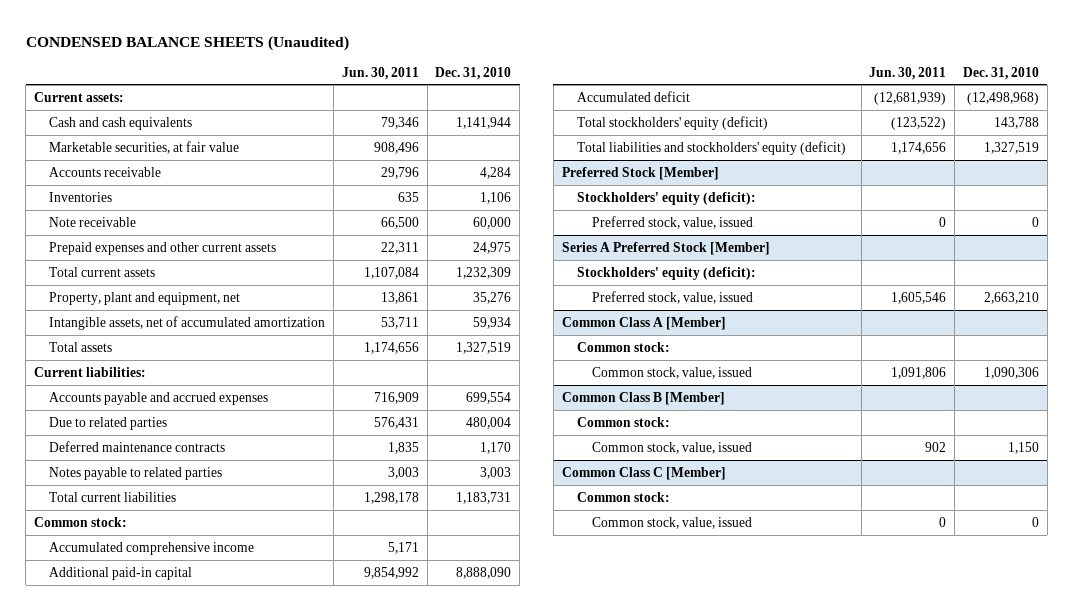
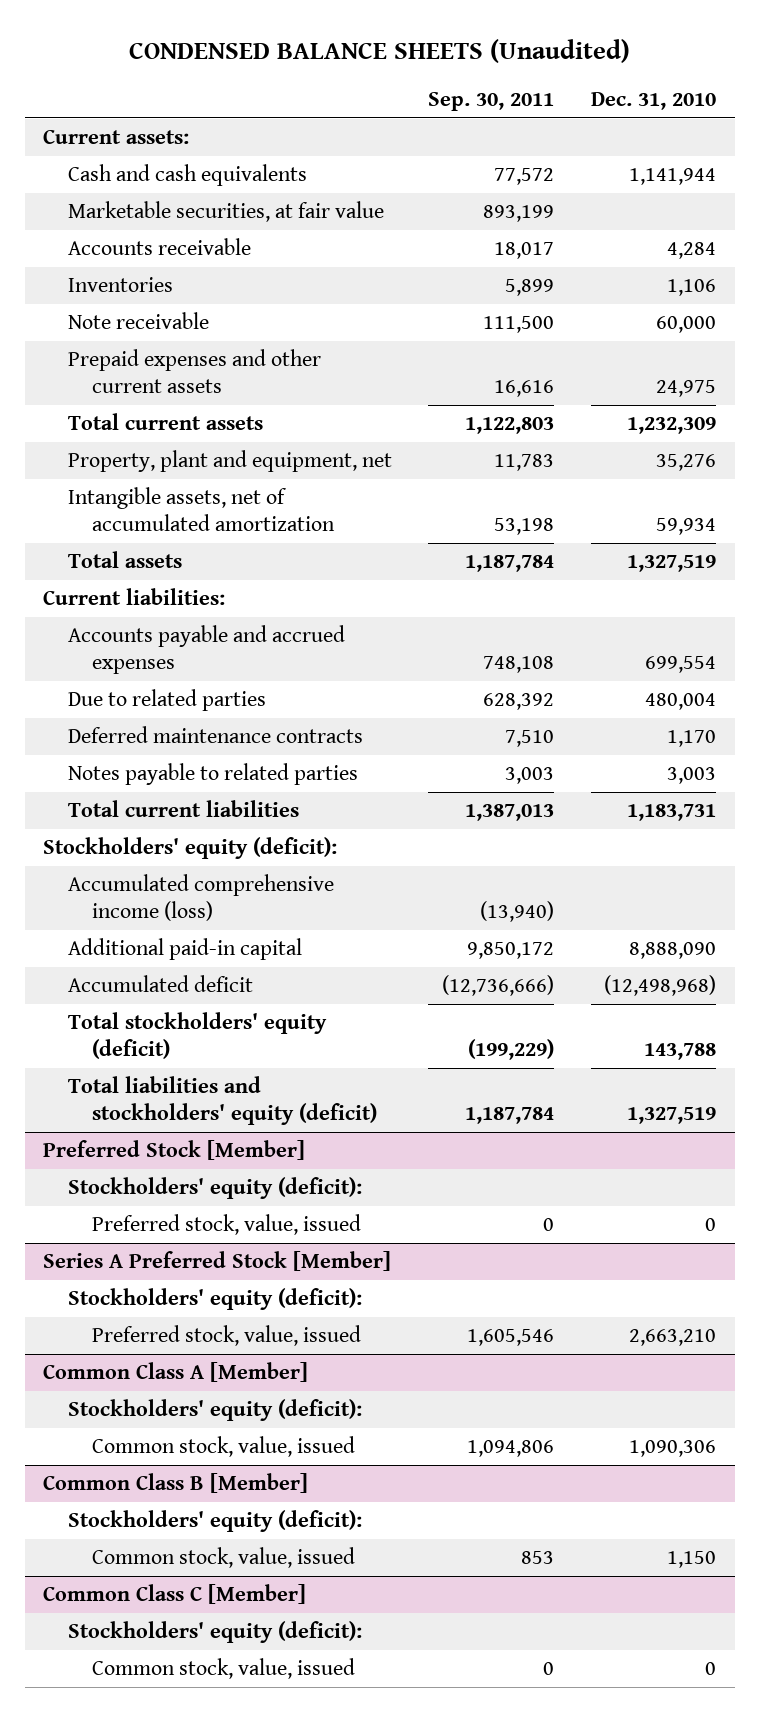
[341,66,419,80] Jun. 30, 2011 -> none
none -> [428,92,555,112] Sep. 30, 2011
[34,516,128,527] Common stock: -> none
none -> [42,837,337,860] Stockholders' equity (deficit):
[49,541,255,555] Accumulated comprehensive income -> [67,874,334,922] Accumulated comprehensive income (loss)
[576,341,670,352] Common stock: -> none
none -> [67,1399,362,1422] Stockholders' equity (deficit):
[576,416,670,427] Common stock: -> none
none -> [67,1510,362,1533] Stockholders' equity (deficit):
[576,491,670,502] Common stock: -> none
none -> [67,1621,362,1644] Stockholders' equity (deficit):

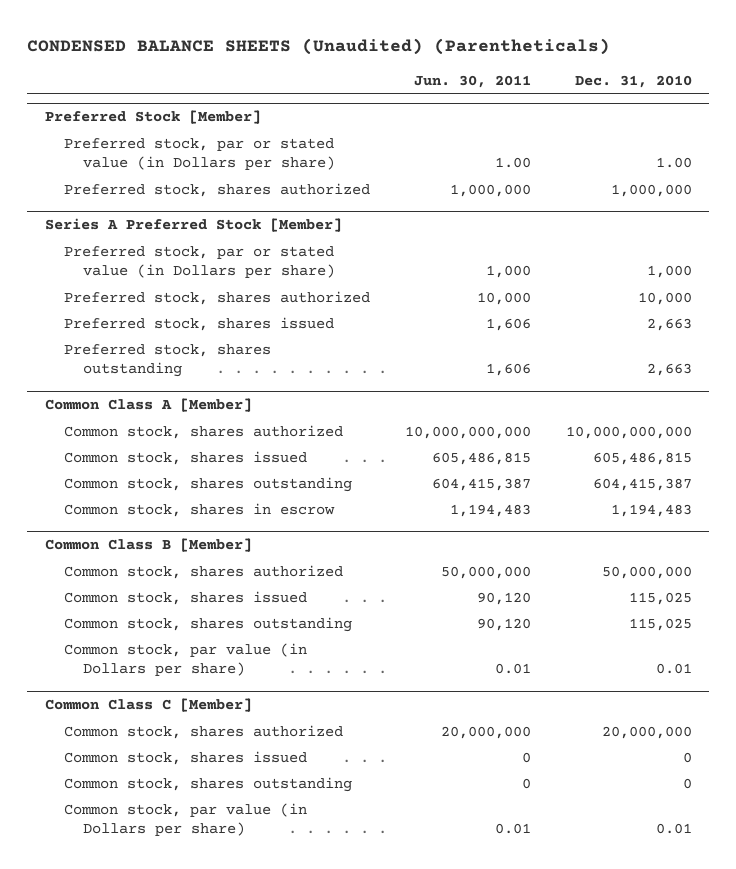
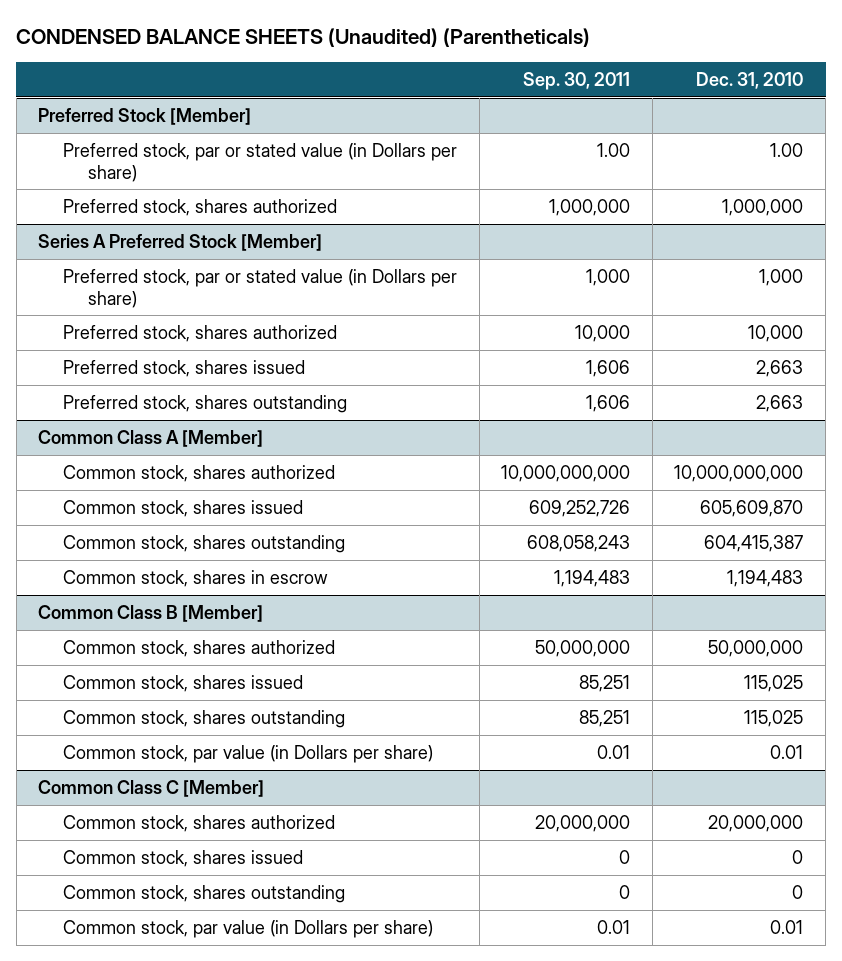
[413,74,531,88] Jun. 30, 2011 -> none
none -> [523,72,631,91] Sep. 30, 2011
[592,451,692,465] 605,486,815 -> [700,499,804,517] 605,609,870

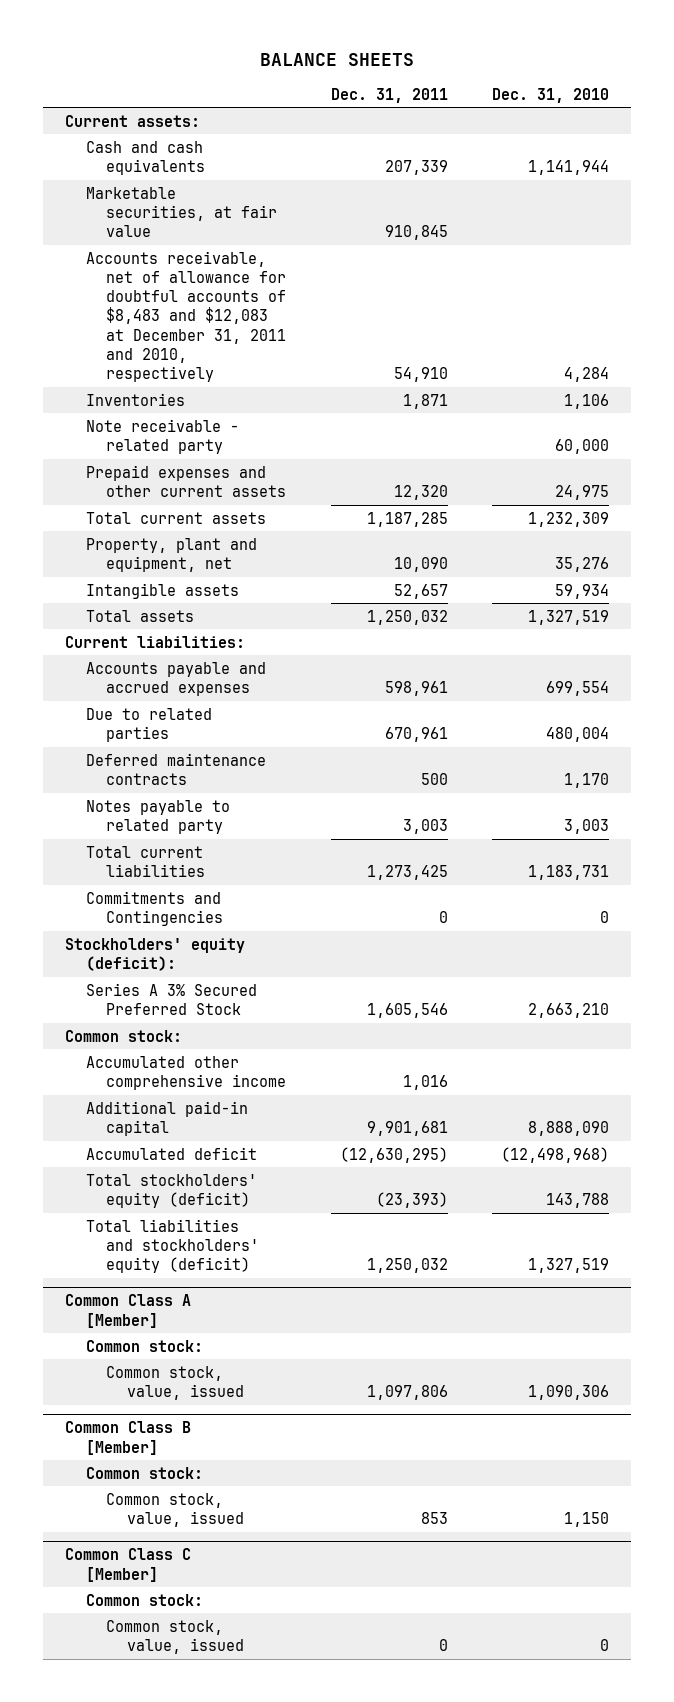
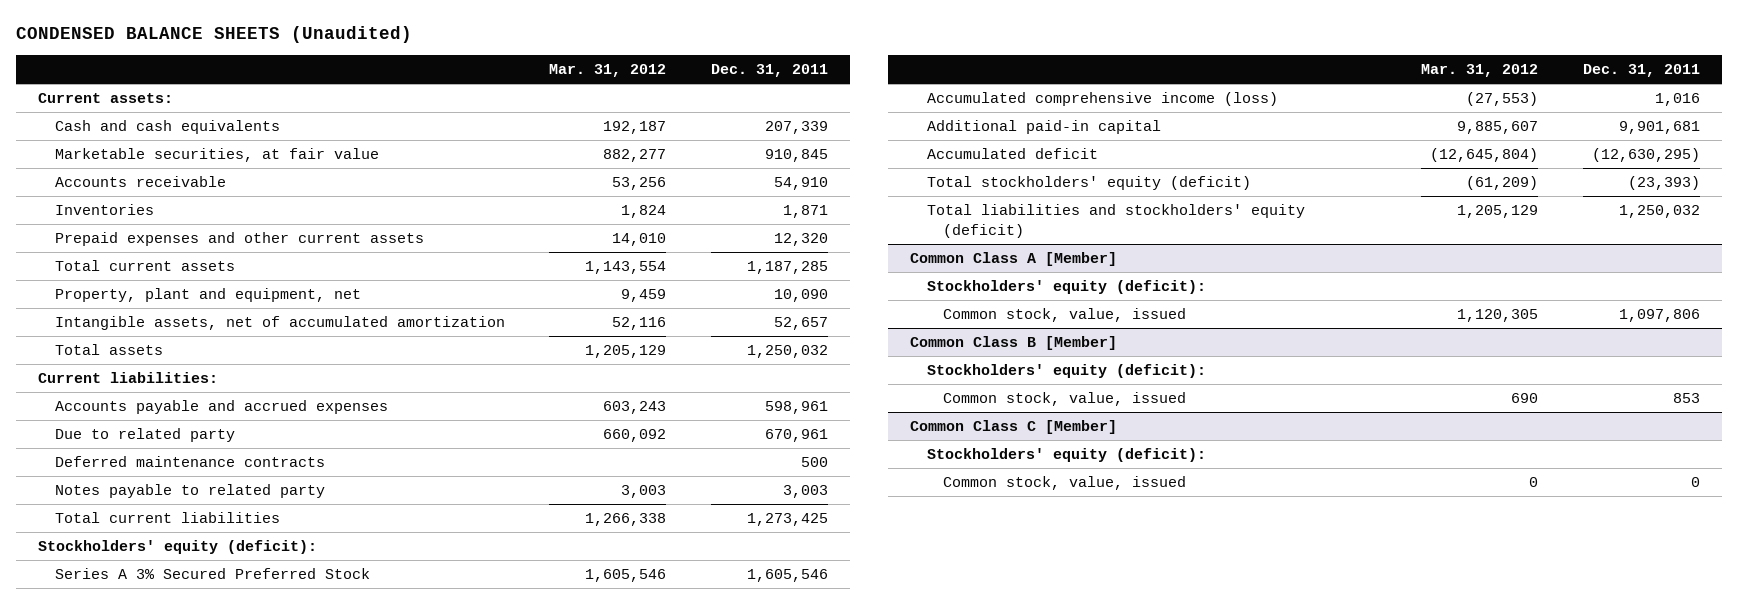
[260,53,415,67] BALANCE SHEETS -> [15,26,412,44] CONDENSED BALANCE SHEETS (Unaudited)
[492,87,610,103] Dec. 31, 2010 -> none
none -> [549,63,667,77] Mar. 31, 2012
[85,250,287,383] Accounts receivable, net of allowance for doubtful accounts of $8,483 and $12,083 at December 31, 2011 and 2010, respectively -> [54,176,226,188] Accounts receivable
[85,418,239,454] Note receivable - related party -> none
[85,582,239,599] Intangible assets -> [54,316,505,331] Intangible assets, net of accumulated amortization
[85,707,212,742] Due to related parties -> [54,428,235,443] Due to related party
[85,890,224,926] Commitments and Contingencies -> none
[65,1029,183,1042] Common stock: -> none
[85,1055,287,1090] Accumulated other comprehensive income -> [926,92,1278,107] Accumulated comprehensive income (loss)
[85,1339,203,1352] Common stock: -> none
none -> [926,280,1206,295] Stockholders' equity (deficit):
[85,1466,203,1479] Common stock: -> none
none -> [926,364,1206,379] Stockholders' equity (deficit):
[85,1593,203,1606] Common stock: -> none
none -> [926,448,1206,463] Stockholders' equity (deficit):

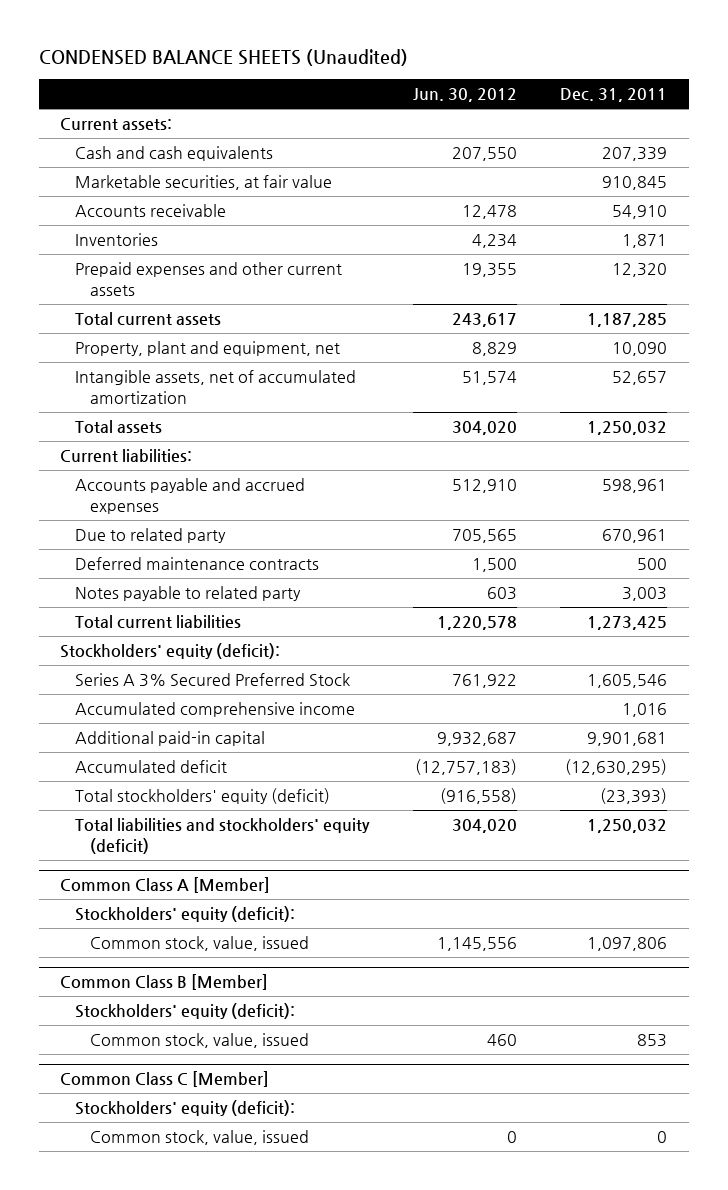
[549,63,667,77] Mar. 31, 2012 -> none
none -> [412,87,517,102] Jun. 30, 2012
[926,92,1278,107] Accumulated comprehensive income (loss) -> [75,702,356,718] Accumulated comprehensive income

